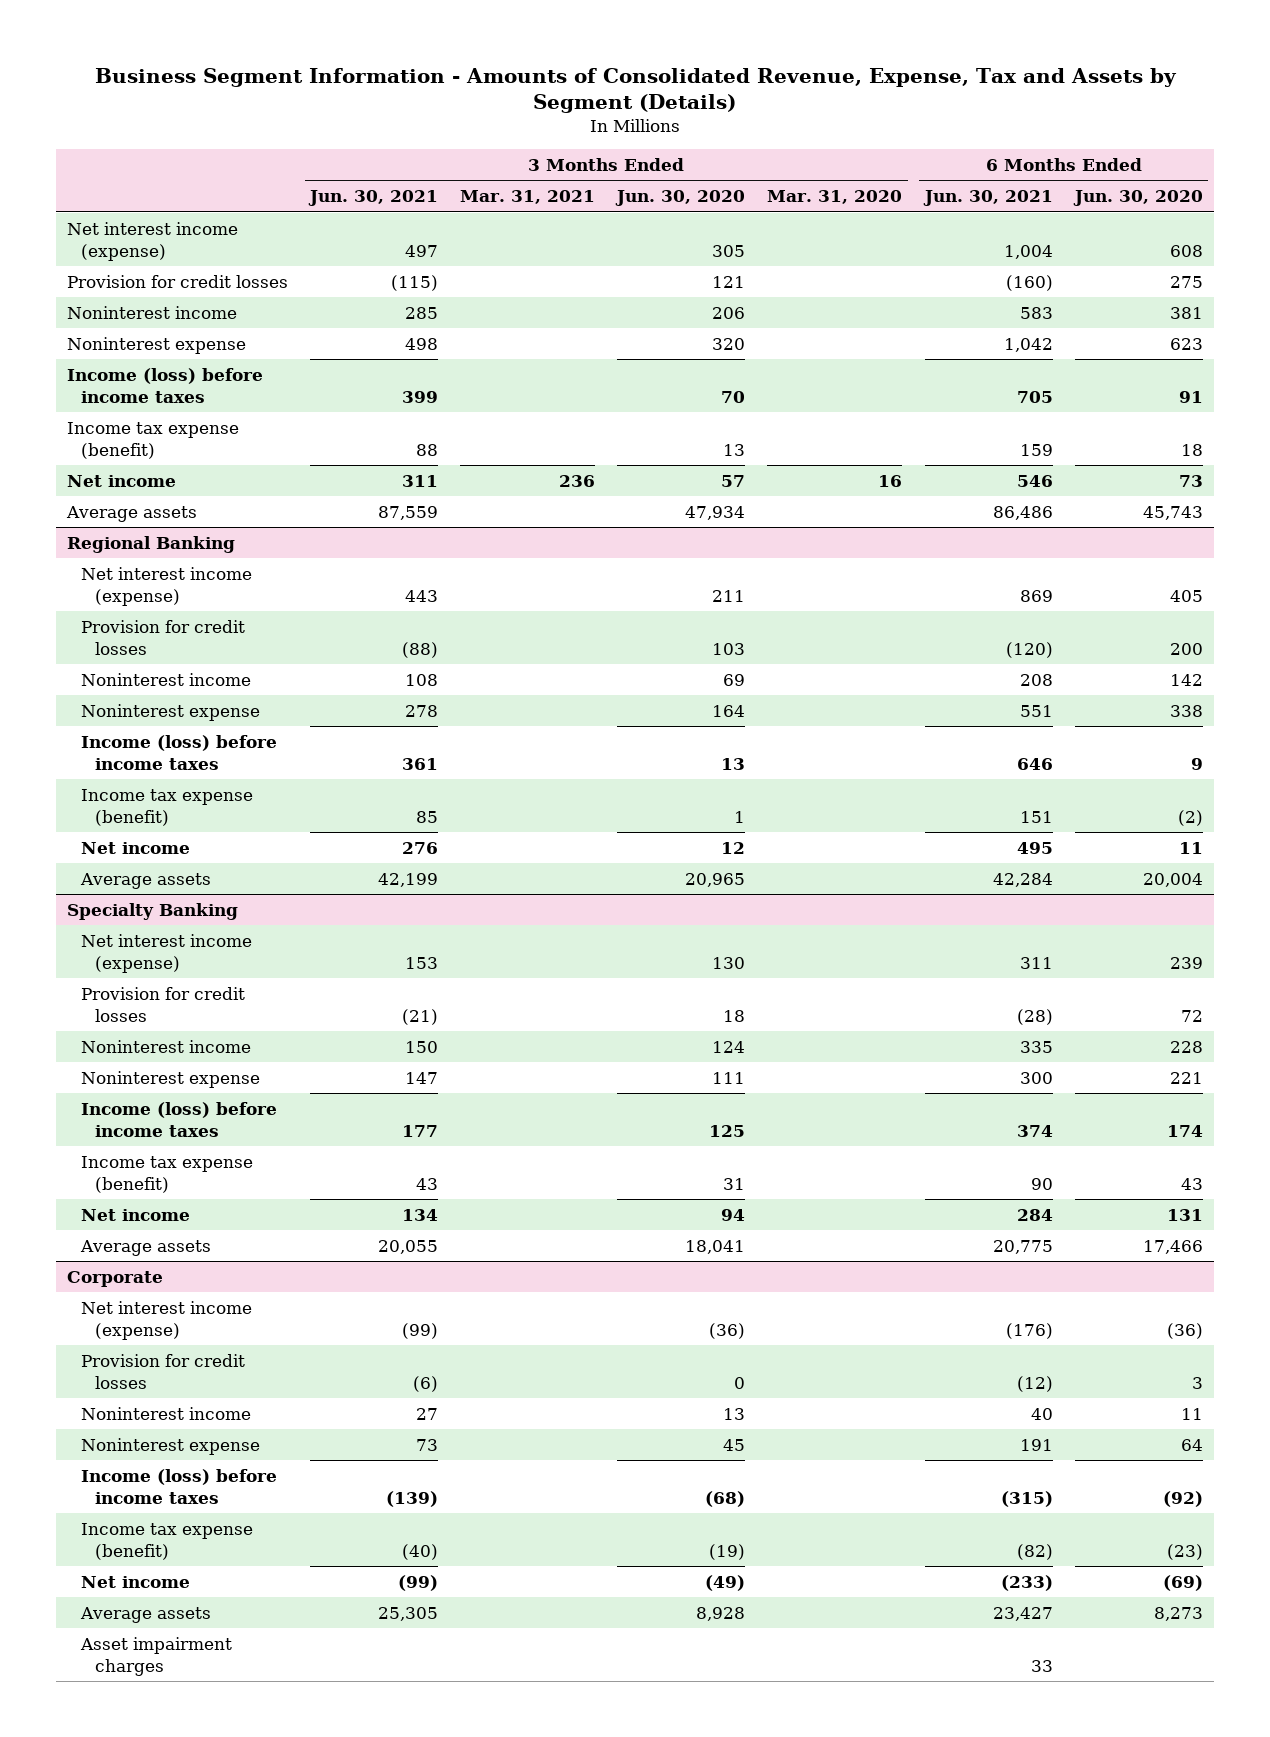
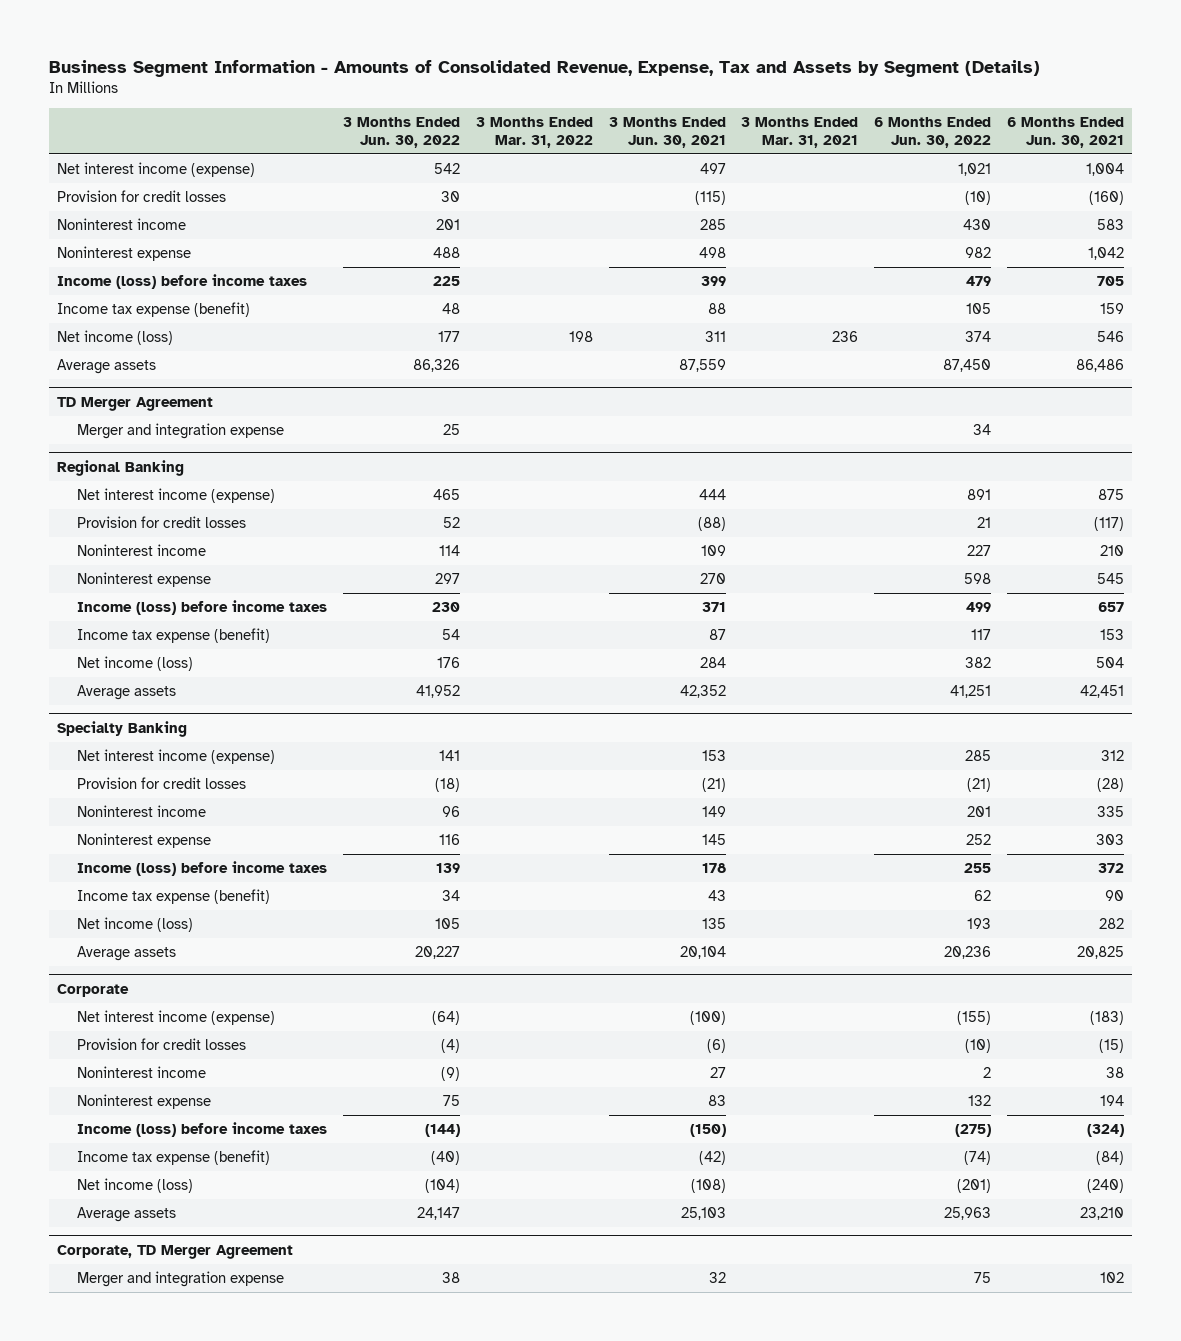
[615,190,746,207] Jun. 30, 2020 -> none
[767,190,903,205] Mar. 31, 2020 -> none
[1072,190,1203,207] Jun. 30, 2020 -> none
none -> [342,117,460,148] 3 Months Ended Jun. 30, 2022
none -> [475,117,593,148] 3 Months Ended Mar. 31, 2022
none -> [874,117,992,148] 6 Months Ended Jun. 30, 2022
[67,474,177,487] Net income -> [57,330,174,346] Net income (loss)
none -> [57,397,214,412] TD Merger Agreement
none -> [76,423,284,440] Merger and integration expense
[405,589,439,602] 443 -> [698,489,726,501] 444
[1019,589,1053,602] 869 -> [1098,489,1125,501] 875
[1005,641,1053,658] (120) -> [1094,517,1125,532] (117)
[405,673,439,686] 108 -> [700,545,726,557] 109
[1019,673,1053,686] 208 -> [1100,545,1125,557] 210
[405,704,439,717] 278 -> [699,573,726,585] 270
[1019,704,1053,717] 551 -> [1097,573,1125,585] 545
[402,757,439,770] 361 -> [701,602,726,613] 371
[1016,757,1053,770] 646 -> [1098,602,1125,613] 657
[416,810,439,823] 85 -> [708,629,726,641] 87
[1019,810,1053,823] 151 -> [1100,629,1125,641] 153
[81,841,191,854] Net income -> [76,656,193,672] Net income (loss)
[402,841,439,854] 276 -> [699,657,726,669] 284
[1016,841,1053,854] 495 -> [1096,657,1125,669] 504
[378,872,439,887] 42,199 -> [679,685,726,699] 42,352
[992,872,1053,887] 42,284 -> [1080,685,1125,699] 42,451
[1019,956,1053,969] 311 -> [1101,750,1125,762] 312
[405,1040,439,1053] 150 -> [701,806,726,818] 149
[405,1071,439,1084] 147 -> [701,834,726,846] 145
[1019,1071,1053,1084] 300 -> [1096,834,1125,846] 303
[402,1124,439,1137] 177 -> [701,863,726,874] 178
[1016,1124,1053,1137] 374 -> [1098,863,1125,874] 372
[81,1208,191,1221] Net income -> [76,917,193,933] Net income (loss)
[402,1208,439,1221] 134 -> [701,918,726,930] 135
[1016,1208,1053,1221] 284 -> [1099,918,1125,930] 282
[378,1239,439,1254] 20,055 -> [679,946,726,960] 20,104
[992,1239,1053,1254] 20,775 -> [1077,946,1125,960] 20,825
[80,1636,233,1676] Asset impairment charges -> none
[402,1322,439,1339] (99) -> [689,1011,726,1026] (100)
[1005,1322,1053,1339] (176) -> [1090,1011,1125,1026] (183)
[1016,1375,1053,1392] (12) -> [1099,1039,1125,1054] (15)
[1030,1407,1053,1420] 40 -> [1106,1067,1125,1079] 38
[416,1438,439,1451] 73 -> [707,1095,726,1107] 83
[1019,1438,1053,1451] 191 -> [1100,1095,1125,1107] 194
[386,1490,439,1507] (139) -> [689,1124,726,1138] (150)
[1000,1490,1053,1507] (315) -> [1087,1124,1125,1138] (324)
[402,1543,439,1560] (40) -> [698,1151,726,1166] (42)
[1016,1543,1053,1560] (82) -> [1096,1151,1125,1166] (84)
[81,1575,191,1588] Net income -> [76,1178,193,1194] Net income (loss)
[398,1574,439,1591] (99) -> [690,1179,726,1194] (108)
[1000,1574,1053,1591] (233) -> [1087,1179,1125,1194] (240)
[378,1606,439,1621] 25,305 -> [680,1207,726,1221] 25,103
[992,1606,1053,1621] 23,427 -> [1080,1207,1125,1221] 23,210
none -> [57,1245,294,1260] Corporate, TD Merger Agreement
none -> [76,1271,284,1288] Merger and integration expense

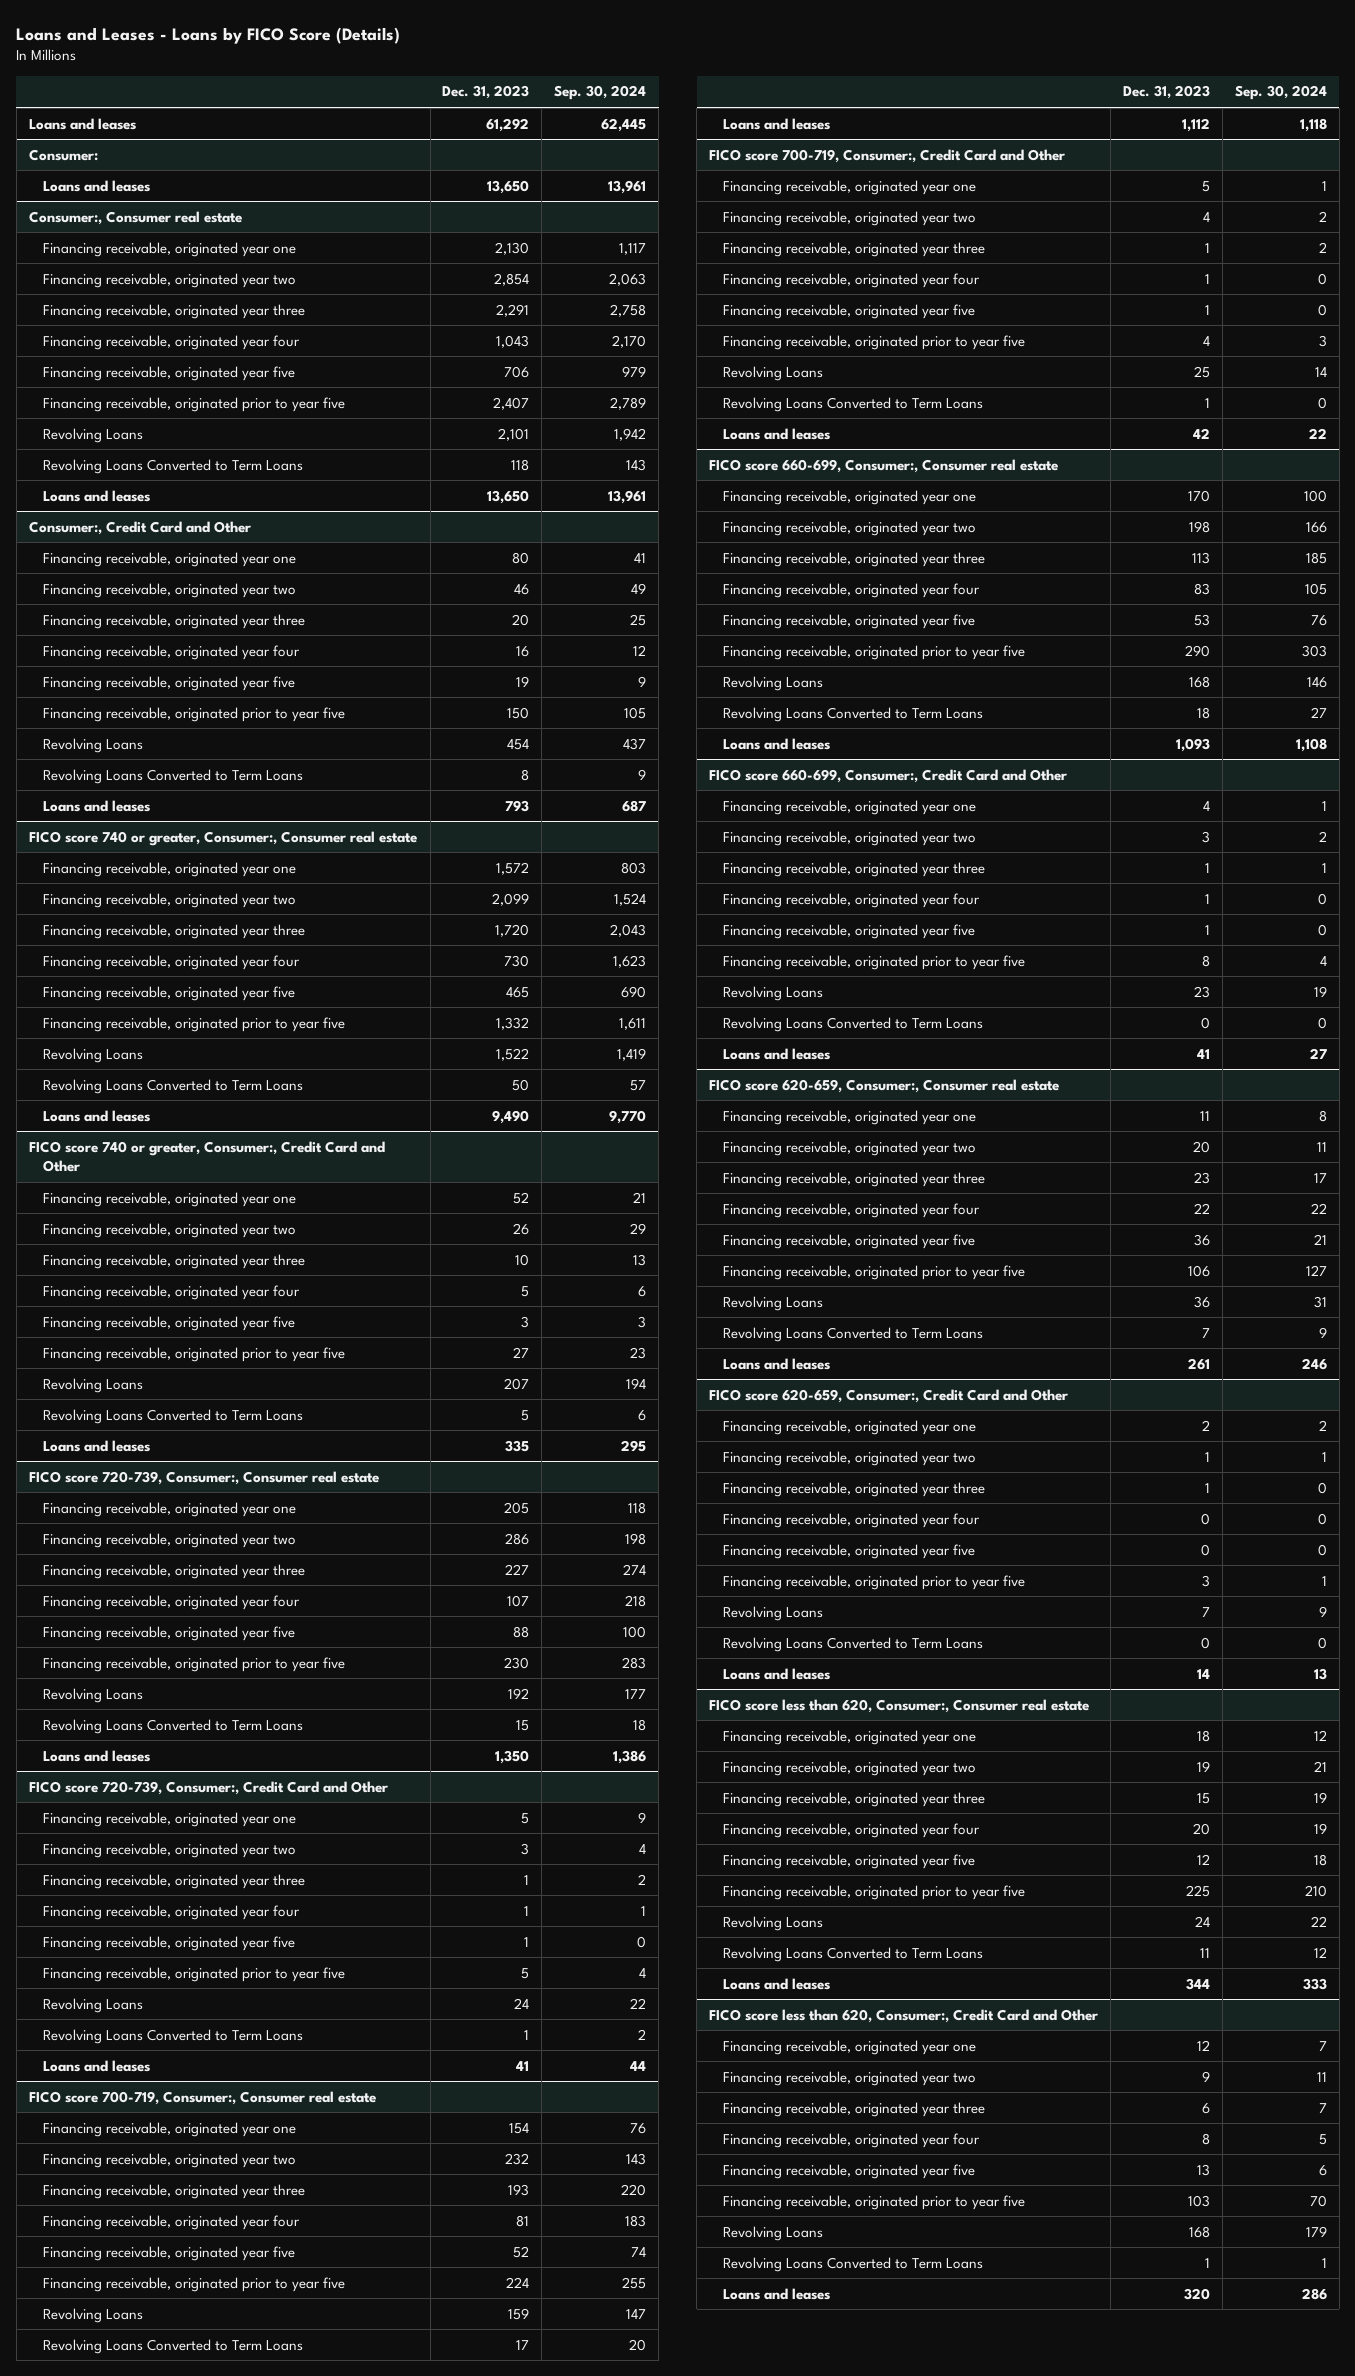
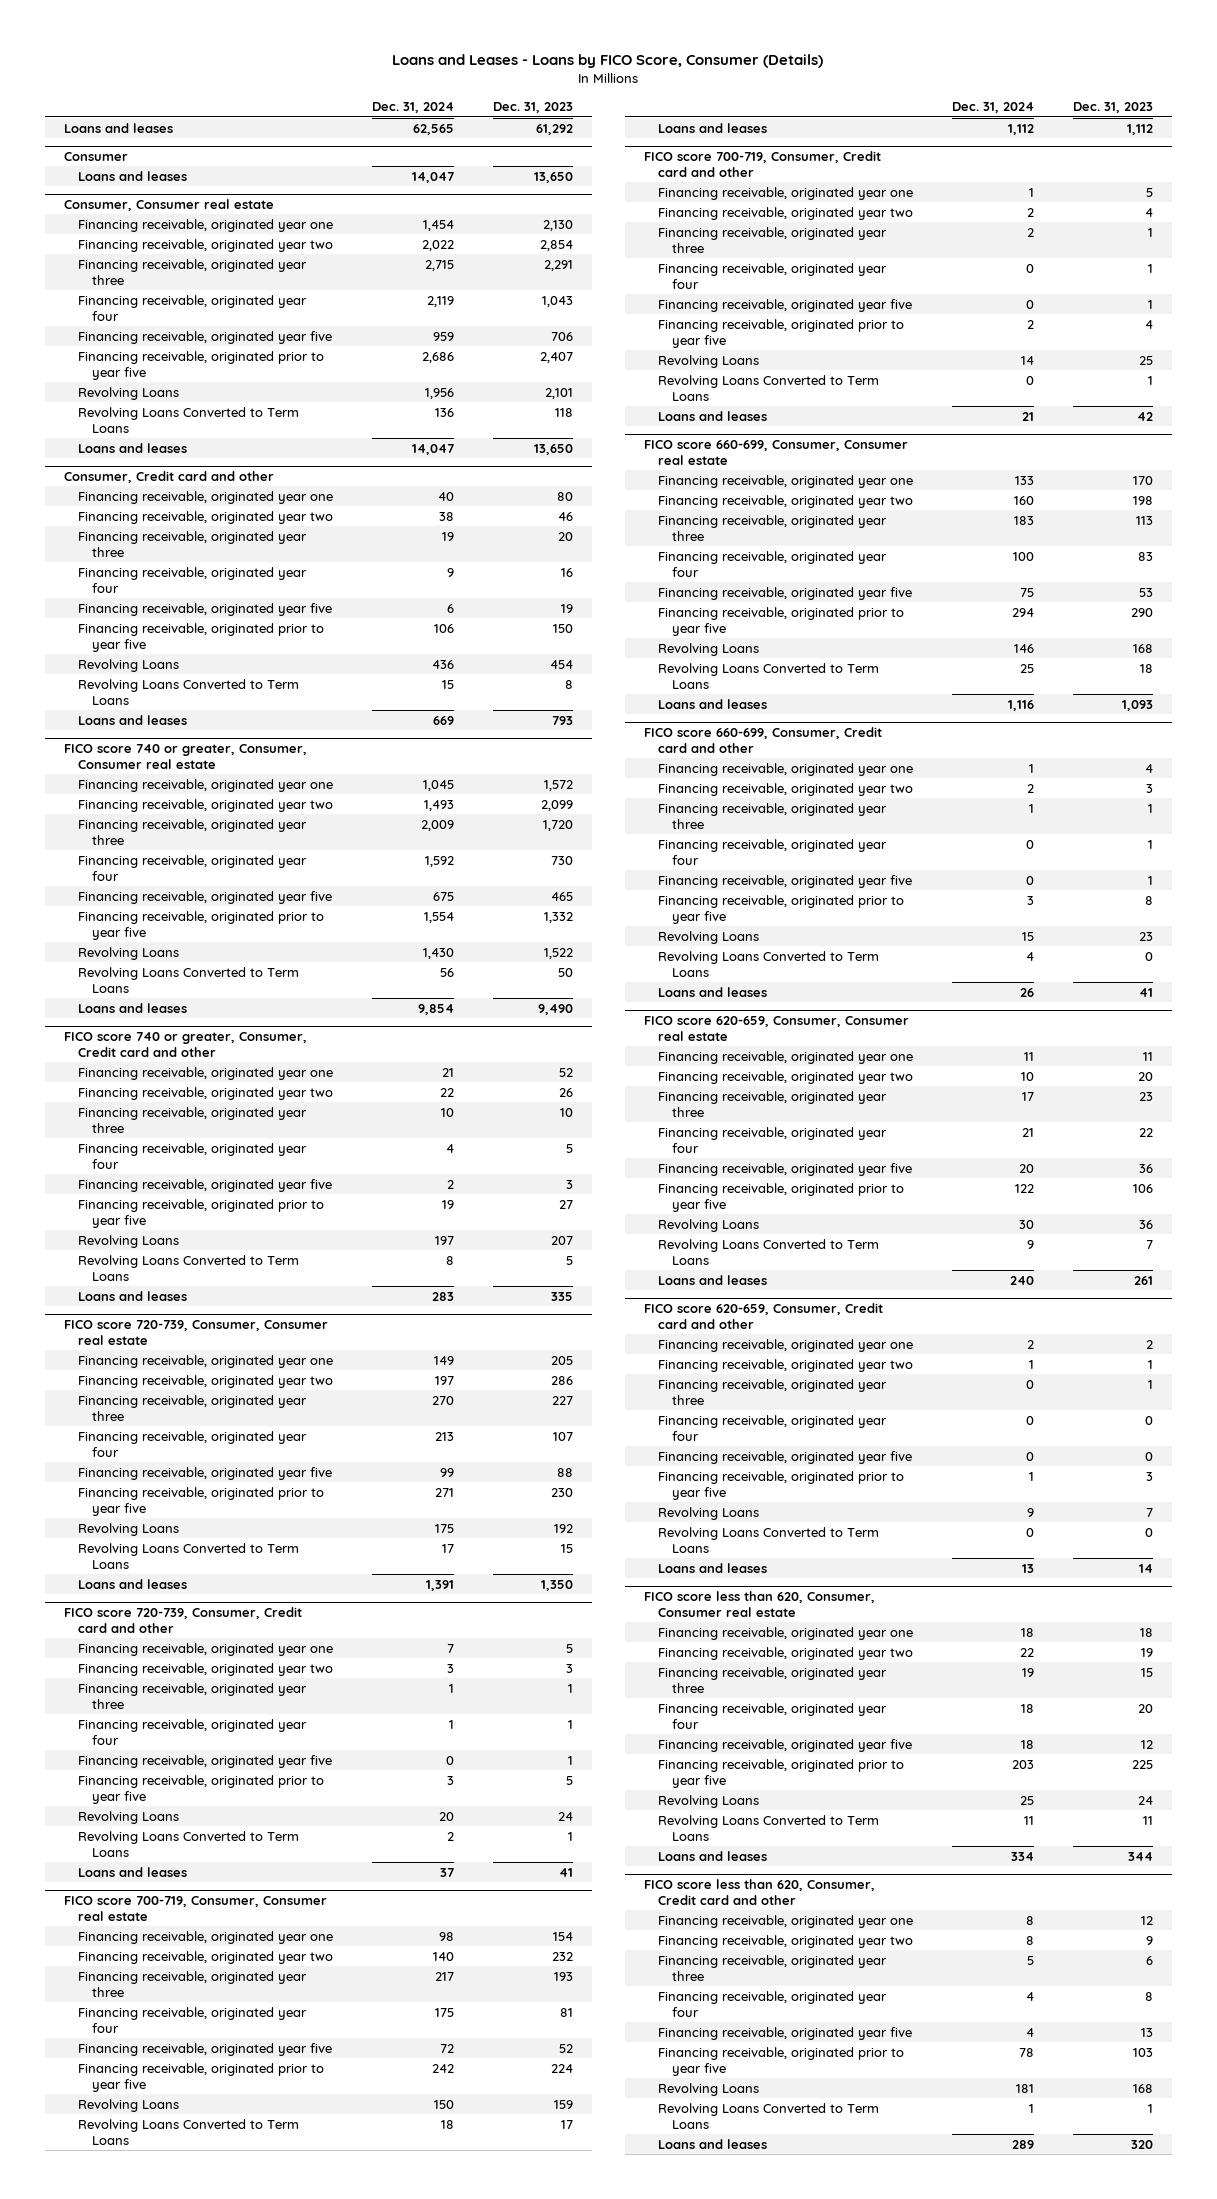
[16,26,401,44] Loans and Leases - Loans by FICO Score (Details) -> [392,54,824,69] Loans and Leases - Loans by FICO Score, Consumer (Details)
[554,85,647,101] Sep. 30, 2024 -> none
none -> [371,102,454,114] Dec. 31, 2024
[28,148,98,161] Consumer: -> [64,151,129,161] Consumer
[28,210,242,225] Consumer:, Consumer real estate -> [64,198,275,211] Consumer, Consumer real estate
[28,520,251,535] Consumer:, Credit Card and Other -> [64,470,275,483] Consumer, Credit card and other
[28,830,417,846] FICO score 740 or greater, Consumer:, Consumer real estate -> [64,743,308,769] FICO score 740 or greater, Consumer, Consumer real estate
[28,1140,385,1173] FICO score 740 or greater, Consumer:, Credit Card and Other -> [64,1031,308,1057] FICO score 740 or greater, Consumer, Credit card and other
[28,1470,379,1485] FICO score 720-739, Consumer:, Consumer real estate -> [64,1319,329,1345] FICO score 720-739, Consumer, Consumer real estate
[28,1780,388,1795] FICO score 720-739, Consumer:, Credit Card and Other -> [64,1606,303,1633] FICO score 720-739, Consumer, Credit card and other
[28,2090,376,2105] FICO score 700-719, Consumer:, Consumer real estate -> [64,1895,328,1921] FICO score 700-719, Consumer, Consumer real estate
[709,148,1066,163] FICO score 700-719, Consumer:, Credit Card and Other -> [644,150,882,177] FICO score 700-719, Consumer, Credit card and other
[709,458,1059,473] FICO score 660-699, Consumer:, Consumer real estate -> [644,439,909,465] FICO score 660-699, Consumer, Consumer real estate
[709,768,1068,783] FICO score 660-699, Consumer:, Credit Card and Other -> [644,726,883,753] FICO score 660-699, Consumer, Credit card and other
[709,1078,1060,1093] FICO score 620-659, Consumer:, Consumer real estate -> [644,1015,910,1041] FICO score 620-659, Consumer, Consumer real estate
[709,1388,1069,1403] FICO score 620-659, Consumer:, Credit Card and Other -> [644,1302,884,1329] FICO score 620-659, Consumer, Credit card and other
[709,1698,1090,1713] FICO score less than 620, Consumer:, Consumer real estate -> [644,1590,876,1617] FICO score less than 620, Consumer, Consumer real estate
[709,2008,1099,2023] FICO score less than 620, Consumer:, Credit Card and Other -> [644,1878,876,1905] FICO score less than 620, Consumer, Credit card and other

